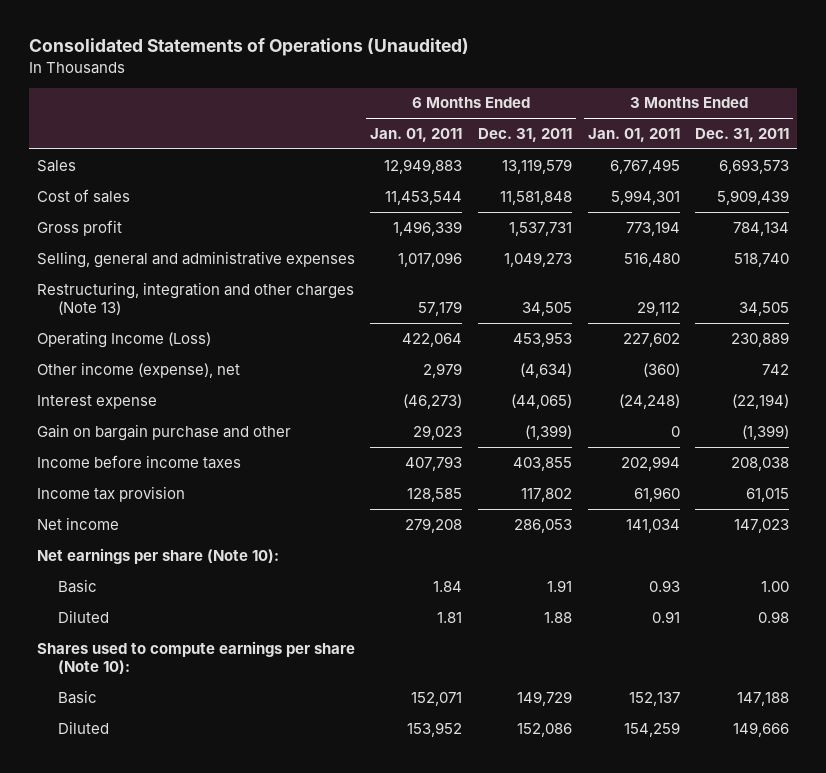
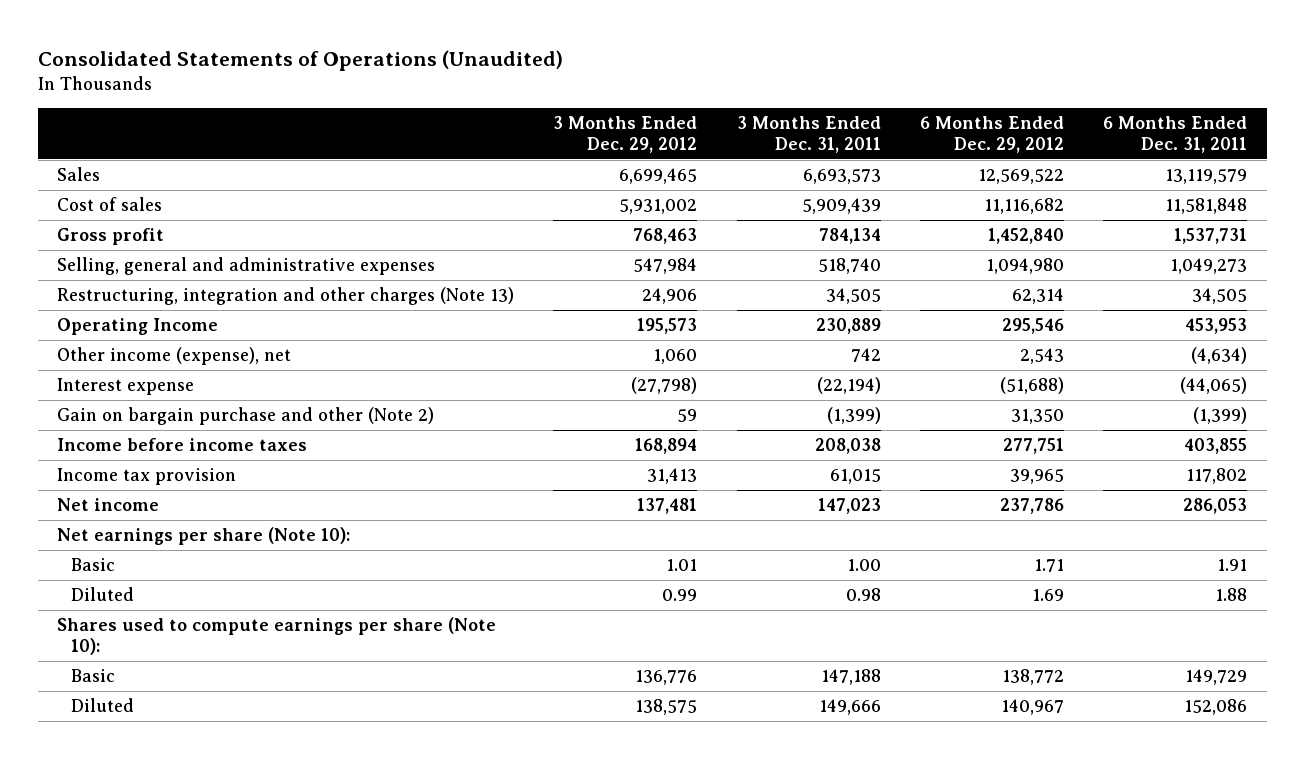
[370,128,463,143] Jan. 01, 2011 -> none
[587,128,680,143] Jan. 01, 2011 -> none
none -> [553,116,698,154] 3 Months Ended Dec. 29, 2012
none -> [919,116,1064,154] 6 Months Ended Dec. 29, 2012
[36,330,211,348] Operating Income (Loss) -> [57,318,219,336] Operating Income
[36,423,291,441] Gain on bargain purchase and other -> [57,407,435,426] Gain on bargain purchase and other (Note 2)

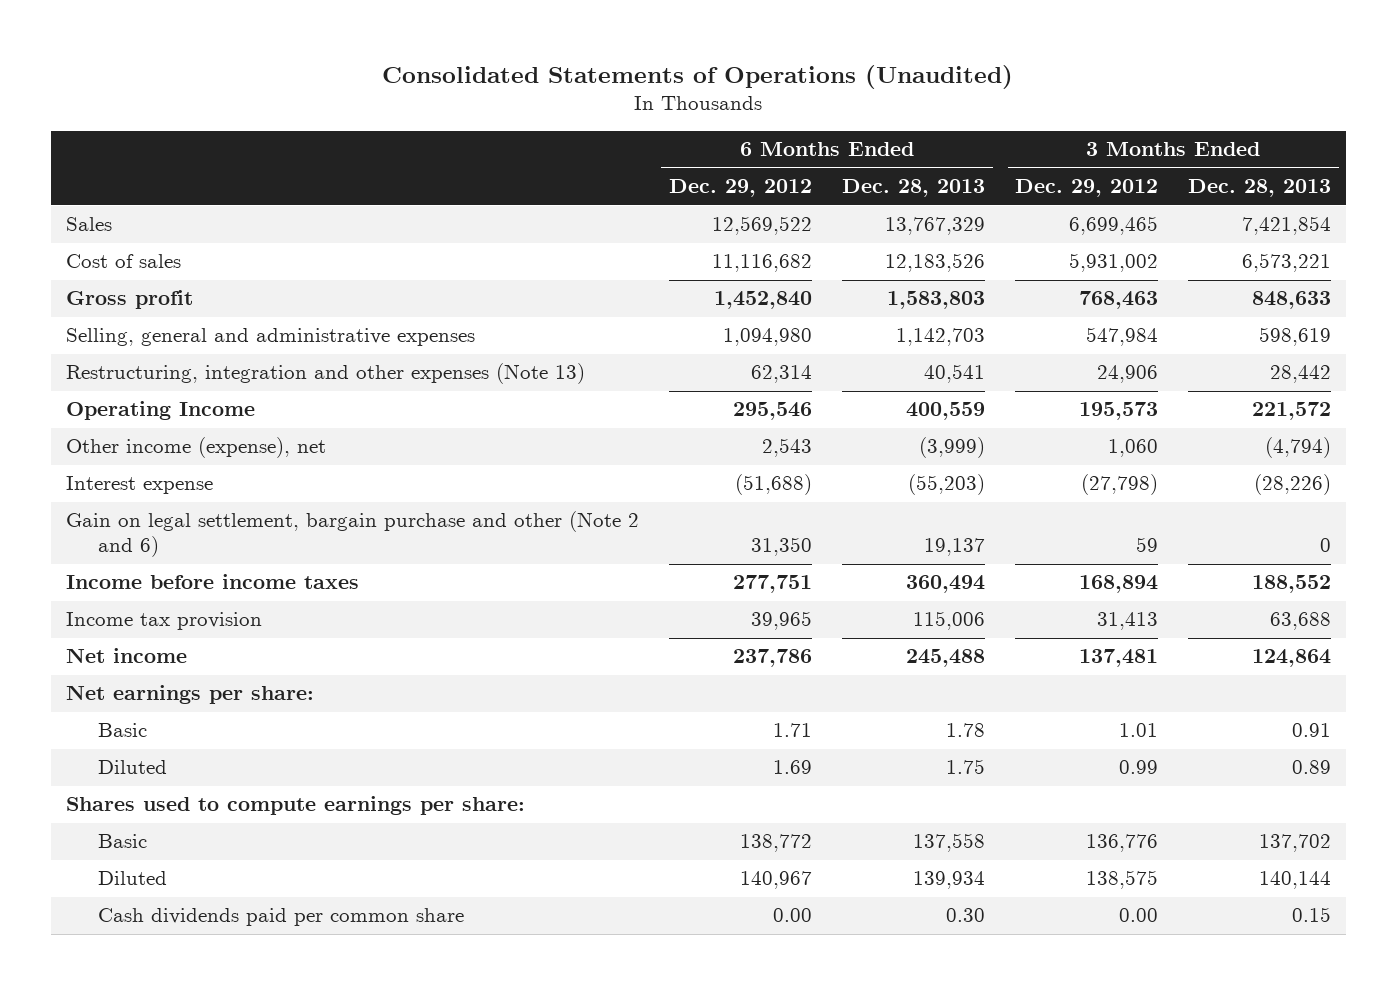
[736,116,881,154] 3 Months Ended Dec. 31, 2011 -> none
[1102,116,1247,154] 6 Months Ended Dec. 31, 2011 -> none
none -> [841,179,985,198] Dec. 28, 2013
none -> [1188,179,1332,198] Dec. 28, 2013
[57,287,515,306] Restructuring, integration and other charges (Note 13) -> [65,363,585,385] Restructuring, integration and other expenses (Note 13)
[57,407,435,426] Gain on bargain purchase and other (Note 2) -> [65,511,639,558] Gain on legal settlement, bargain purchase and other (Note 2 and 6)
[57,527,351,546] Net earnings per share (Note 10): -> [65,685,314,705] Net earnings per share:
[57,617,497,656] Shares used to compute earnings per share (Note 10): -> [65,796,525,816] Shares used to compute earnings per share:
none -> [98,908,465,927] Cash dividends paid per common share

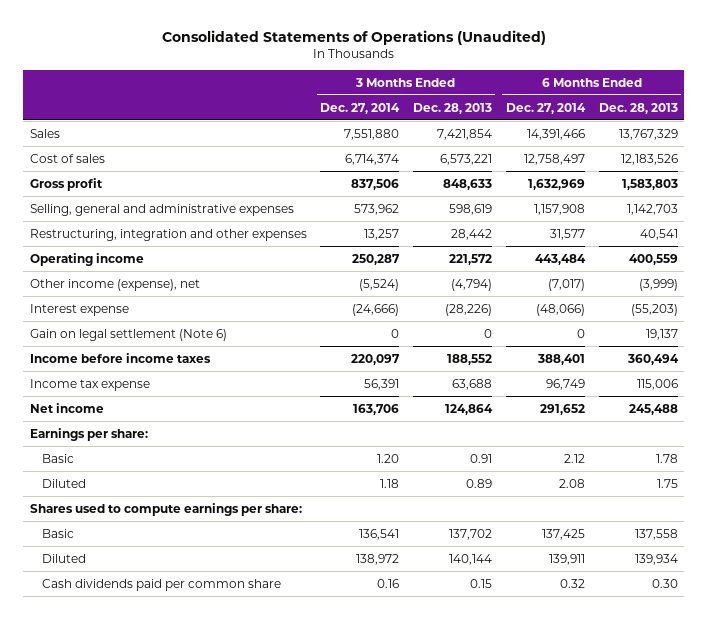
[668,179,812,198] Dec. 29, 2012 -> none
[1015,179,1159,198] Dec. 29, 2012 -> none
none -> [320,102,401,114] Dec. 27, 2014
none -> [505,102,586,114] Dec. 27, 2014
[65,363,585,385] Restructuring, integration and other expenses (Note 13) -> [29,228,307,241] Restructuring, integration and other expenses
[65,401,255,421] Operating Income -> [29,252,144,266] Operating income
[65,511,639,558] Gain on legal settlement, bargain purchase and other (Note 2 and 6) -> [29,328,227,341] Gain on legal settlement (Note 6)
[65,612,262,631] Income tax provision -> [29,378,150,391] Income tax expense
[65,685,314,705] Net earnings per share: -> [29,427,148,441] Earnings per share:

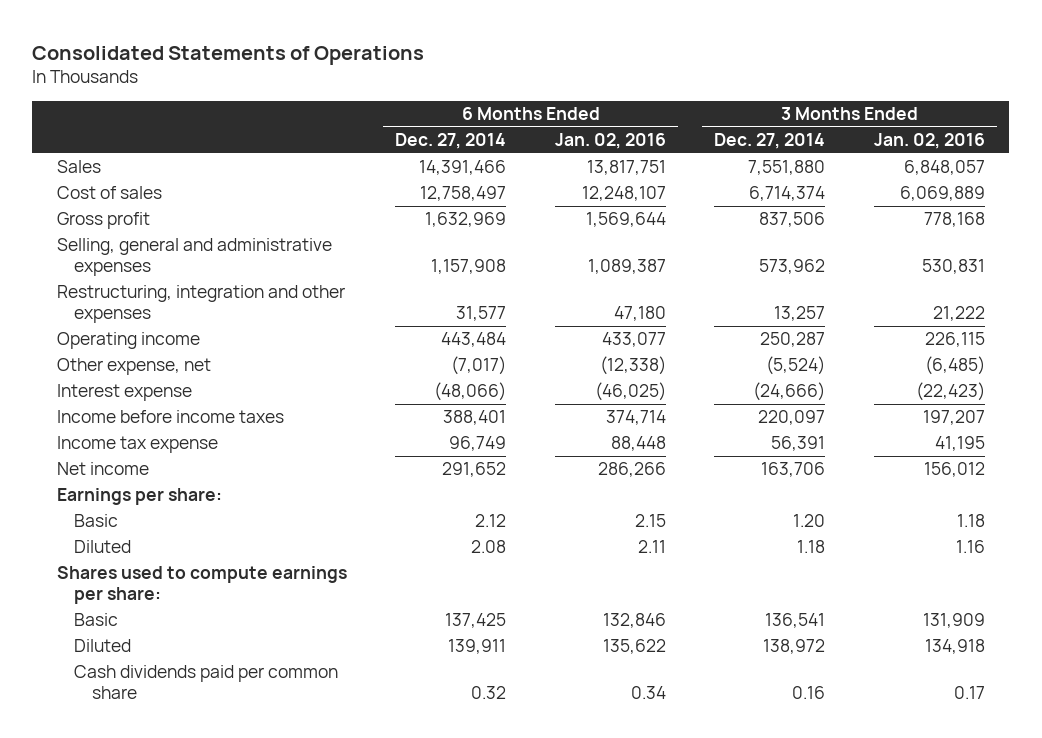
[161,29,546,45] Consolidated Statements of Operations (Unaudited) -> [32,45,425,65] Consolidated Statements of Operations
[413,102,493,114] Dec. 28, 2013 -> none
[598,102,678,114] Dec. 28, 2013 -> none
none -> [554,133,666,150] Jan. 02, 2016
none -> [874,133,986,150] Jan. 02, 2016
[29,278,200,291] Other income (expense), net -> [56,358,211,376] Other expense, net
[29,328,227,341] Gain on legal settlement (Note 6) -> none

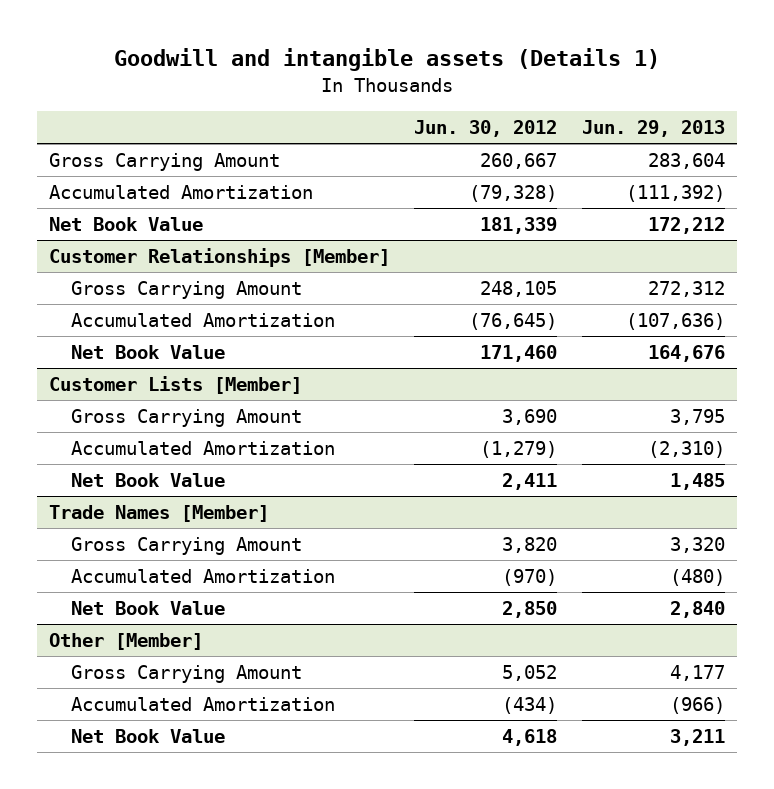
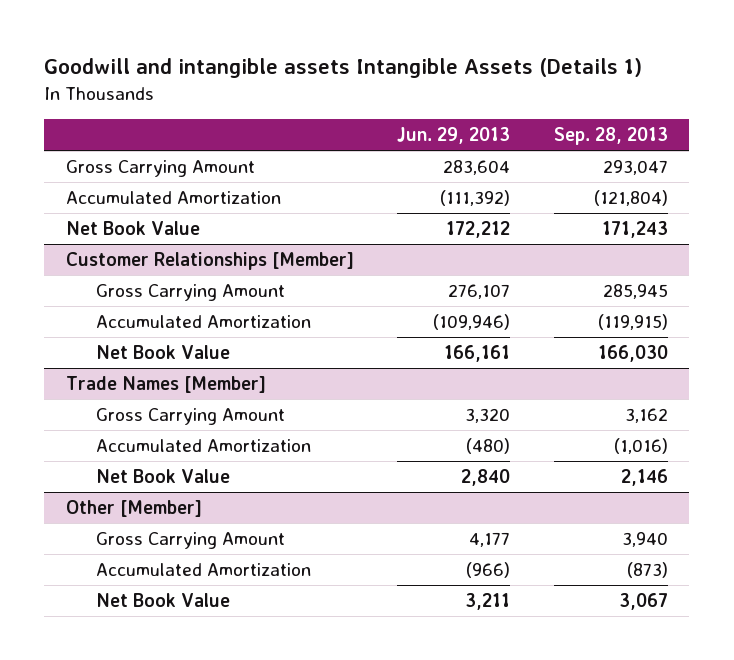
[113,48,660,72] Goodwill and intangible assets (Details 1) -> [44,58,643,79] Goodwill and intangible assets Intangible Assets (Details 1)
[414,120,558,138] Jun. 30, 2012 -> none
none -> [553,127,668,146] Sep. 28, 2013
[48,375,302,394] Customer Lists [Member] -> none
[70,408,302,427] Gross Carrying Amount -> none
[70,440,335,455] Accumulated Amortization -> none
[70,472,225,487] Net Book Value -> none
[647,280,725,297] 272,312 -> [448,284,511,300] 276,107
[625,312,725,330] (107,636) -> [433,314,511,331] (109,946)
[647,344,725,362] 164,676 -> [444,345,511,363] 166,161

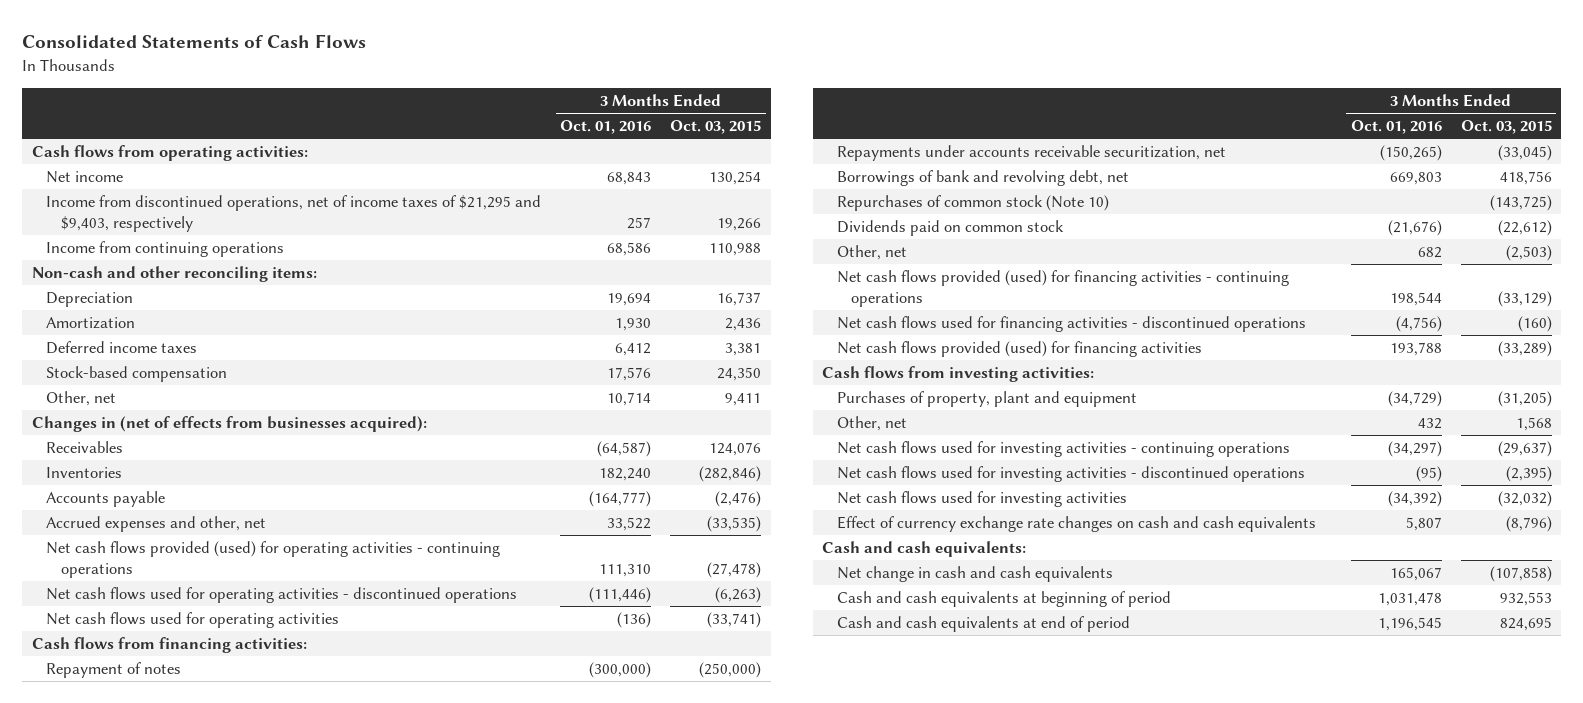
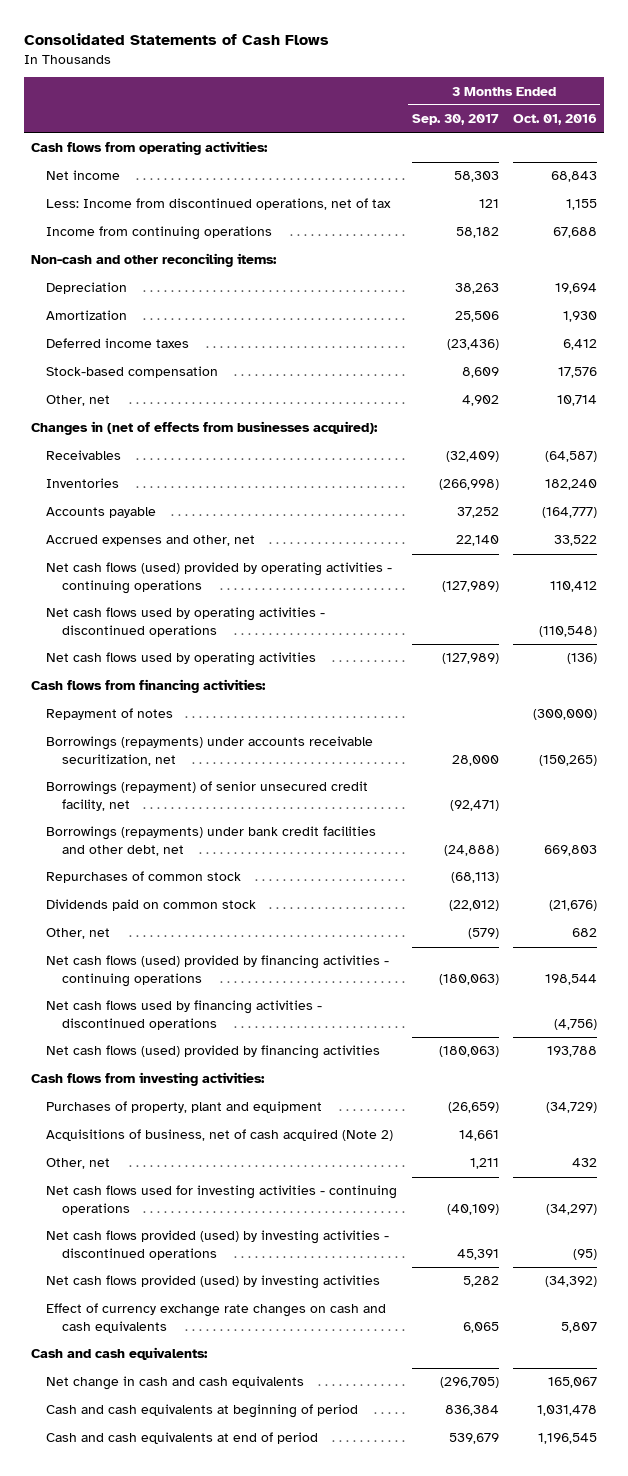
[670,120,762,135] Oct. 03, 2015 -> none
none -> [411,114,499,126] Sep. 30, 2017
[46,195,542,233] Income from discontinued operations, net of income taxes of $21,295 and $9,403, respectively -> [46,198,392,211] Less: Income from discontinued operations, net of tax
[627,217,652,230] 257 -> [565,199,597,211] 1,155
[607,242,652,257] 68,586 -> [552,227,597,239] 67,688
[46,541,501,579] Net cash flows provided (used) for operating activities - continuing operations -> [46,562,393,594] Net cash flows (used) provided by operating activities - continuing operations
[599,564,652,578] 111,310 -> [549,580,597,592] 110,412
[46,587,518,604] Net cash flows used for operating activities - discontinued operations -> [46,607,326,637] Net cash flows used by operating activities - discontinued operations
[589,587,652,604] (111,446) -> [538,625,597,637] (110,548)
[46,612,340,629] Net cash flows used for operating activities -> [46,652,317,667] Net cash flows used by operating activities
[836,145,1226,162] Repayments under accounts receivable securitization, net -> [46,736,374,766] Borrowings (repayments) under accounts receivable securitization, net
none -> [46,781,369,811] Borrowings (repayment) of senior unsecured credit facility, net
[836,170,1129,187] Borrowings of bank and revolving debt, net -> [46,826,377,856] Borrowings (repayments) under bank credit facilities and other debt, net
[836,195,1109,212] Repurchases of common stock (Note 10) -> [46,871,242,884] Repurchases of common stock
[836,270,1289,308] Net cash flows provided (used) for financing activities - continuing operations -> [46,955,390,987] Net cash flows (used) provided by financing activities - continuing operations
[836,316,1306,333] Net cash flows used for financing activities - discontinued operations -> [46,1000,323,1030] Net cash flows used by financing activities - discontinued operations
[836,341,1202,358] Net cash flows provided (used) for financing activities -> [46,1045,381,1060] Net cash flows (used) provided by financing activities
none -> [46,1129,394,1142] Acquisitions of business, net of cash acquired (Note 2)
[836,466,1305,483] Net cash flows used for investing activities - discontinued operations -> [46,1230,390,1260] Net cash flows provided (used) by investing activities - discontinued operations
[836,491,1127,508] Net cash flows used for investing activities -> [46,1275,381,1290] Net cash flows provided (used) by investing activities

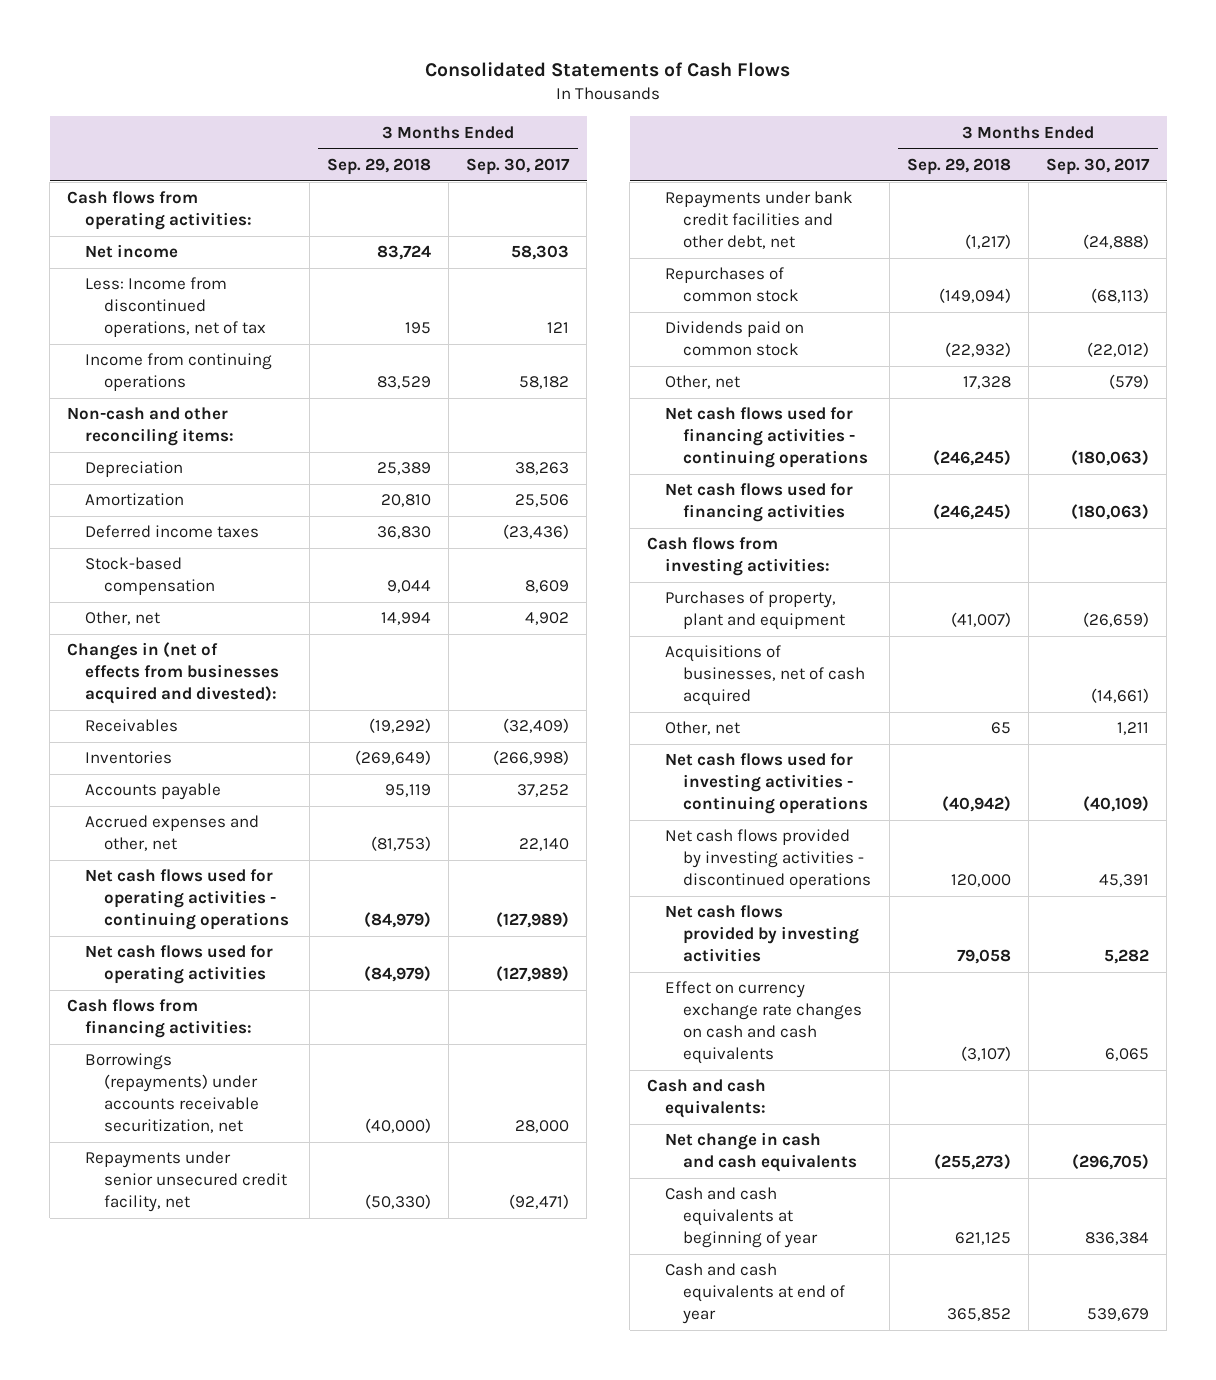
[512,114,597,126] Oct. 01, 2016 -> none
none -> [326,157,431,175] Sep. 29, 2018
[31,421,379,436] Changes in (net of effects from businesses acquired): -> [67,642,280,705] Changes in (net of effects from businesses acquired and divested):
[46,607,326,637] Net cash flows used by operating activities - discontinued operations -> none
[46,562,393,594] Net cash flows (used) provided by operating activities - continuing operations -> [85,869,289,931] Net cash flows used for operating activities - continuing operations
[46,652,317,667] Net cash flows used by operating activities -> [85,945,274,985] Net cash flows used for operating activities
[46,708,174,721] Repayment of notes -> none
[46,781,369,811] Borrowings (repayment) of senior unsecured credit facility, net -> [85,1151,287,1213] Repayments under senior unsecured credit facility, net
[46,826,377,856] Borrowings (repayments) under bank credit facilities and other debt, net -> [665,191,854,250] Repayments under bank credit facilities and other debt, net
[46,1000,323,1030] Net cash flows used by financing activities - discontinued operations -> none
[46,955,390,987] Net cash flows (used) provided by financing activities - continuing operations -> [665,407,869,469] Net cash flows used for financing activities - continuing operations
[46,1045,381,1060] Net cash flows (used) provided by financing activities -> [665,483,854,523] Net cash flows used for financing activities
[46,1129,394,1142] Acquisitions of business, net of cash acquired (Note 2) -> [665,645,866,707] Acquisitions of businesses, net of cash acquired
[458,1130,499,1142] 14,661 -> [1091,688,1150,704] (14,661)
[46,1230,390,1260] Net cash flows provided (used) by investing activities - discontinued operations -> [665,829,872,890] Net cash flows provided by investing activities - discontinued operations
[46,1275,381,1290] Net cash flows provided (used) by investing activities -> [665,905,860,963] Net cash flows provided by investing activities
[46,1303,387,1333] Effect of currency exchange rate changes on cash and cash equivalents -> [665,981,863,1065] Effect on currency exchange rate changes on cash and cash equivalents
[46,1404,359,1419] Cash and cash equivalents at beginning of period -> [665,1187,819,1249] Cash and cash equivalents at beginning of year
[46,1432,319,1445] Cash and cash equivalents at end of period -> [665,1263,846,1325] Cash and cash equivalents at end of year

